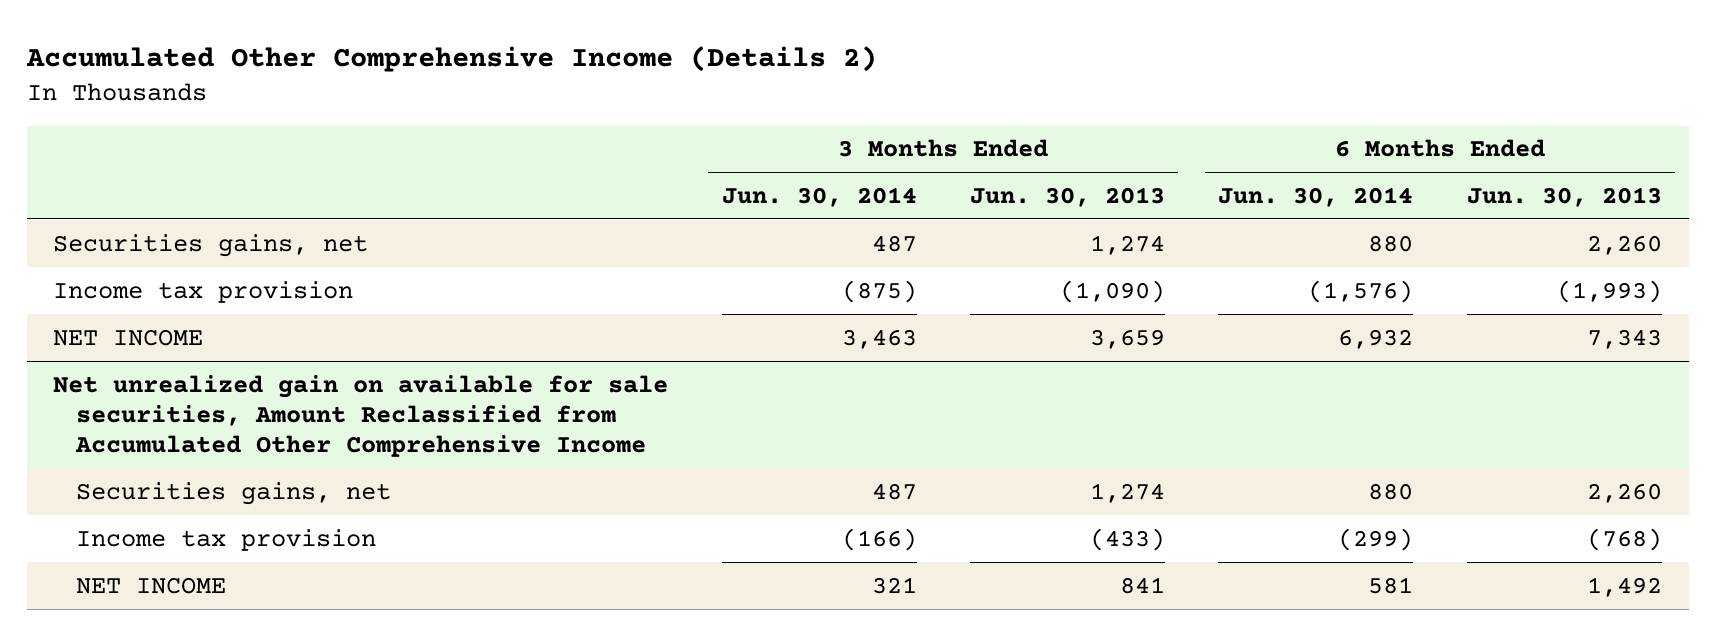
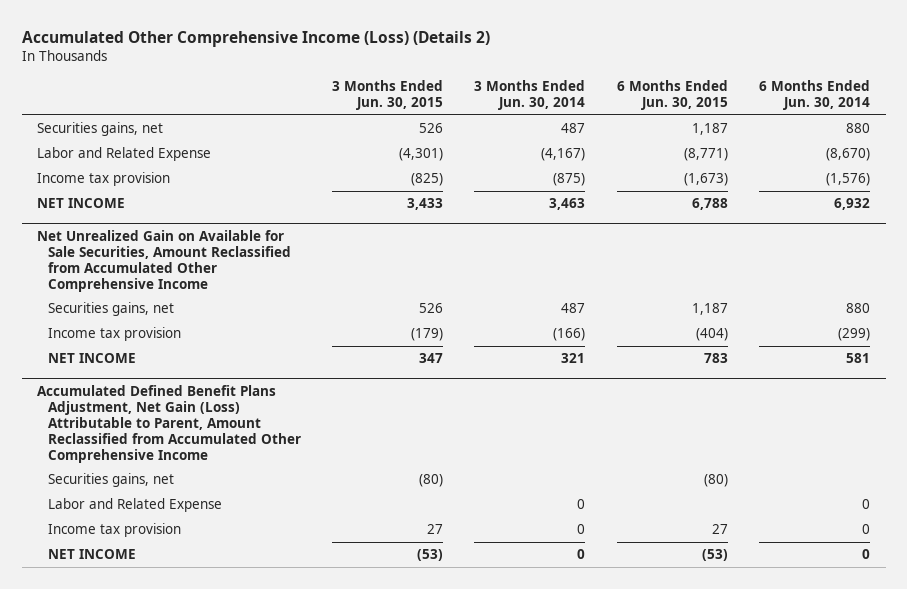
[25,46,877,73] Accumulated Other Comprehensive Income (Details 2) -> [21,30,490,47] Accumulated Other Comprehensive Income (Loss) (Details 2)
[970,187,1166,208] Jun. 30, 2013 -> none
[1466,187,1662,208] Jun. 30, 2013 -> none
none -> [331,80,443,111] 3 Months Ended Jun. 30, 2015
none -> [616,80,728,111] 6 Months Ended Jun. 30, 2015
none -> [37,147,212,162] Labor and Related Expense
[53,374,669,458] Net unrealized gain on available for sale securities, Amount Reclassified from Accumulated Other Comprehensive Income -> [37,230,291,292] Net Unrealized Gain on Available for Sale Securities, Amount Reclassified from Accumulated Other Comprehensive Income
none -> [37,385,301,463] Accumulated Defined Benefit Plans Adjustment, Net Gain (Loss) Attributable to Parent, Amount Reclassified from Accumulated Other Comprehensive Income
none -> [47,473,174,488] Securities gains, net
none -> [47,498,222,513] Labor and Related Expense
none -> [47,523,181,538] Income tax provision
none -> [47,549,136,560] NET INCOME

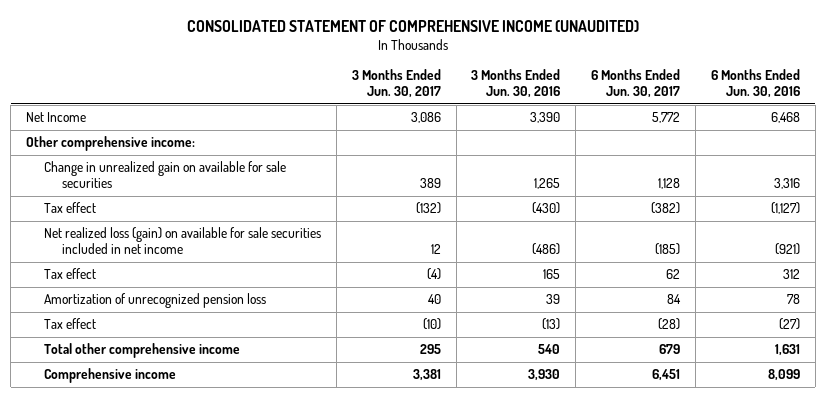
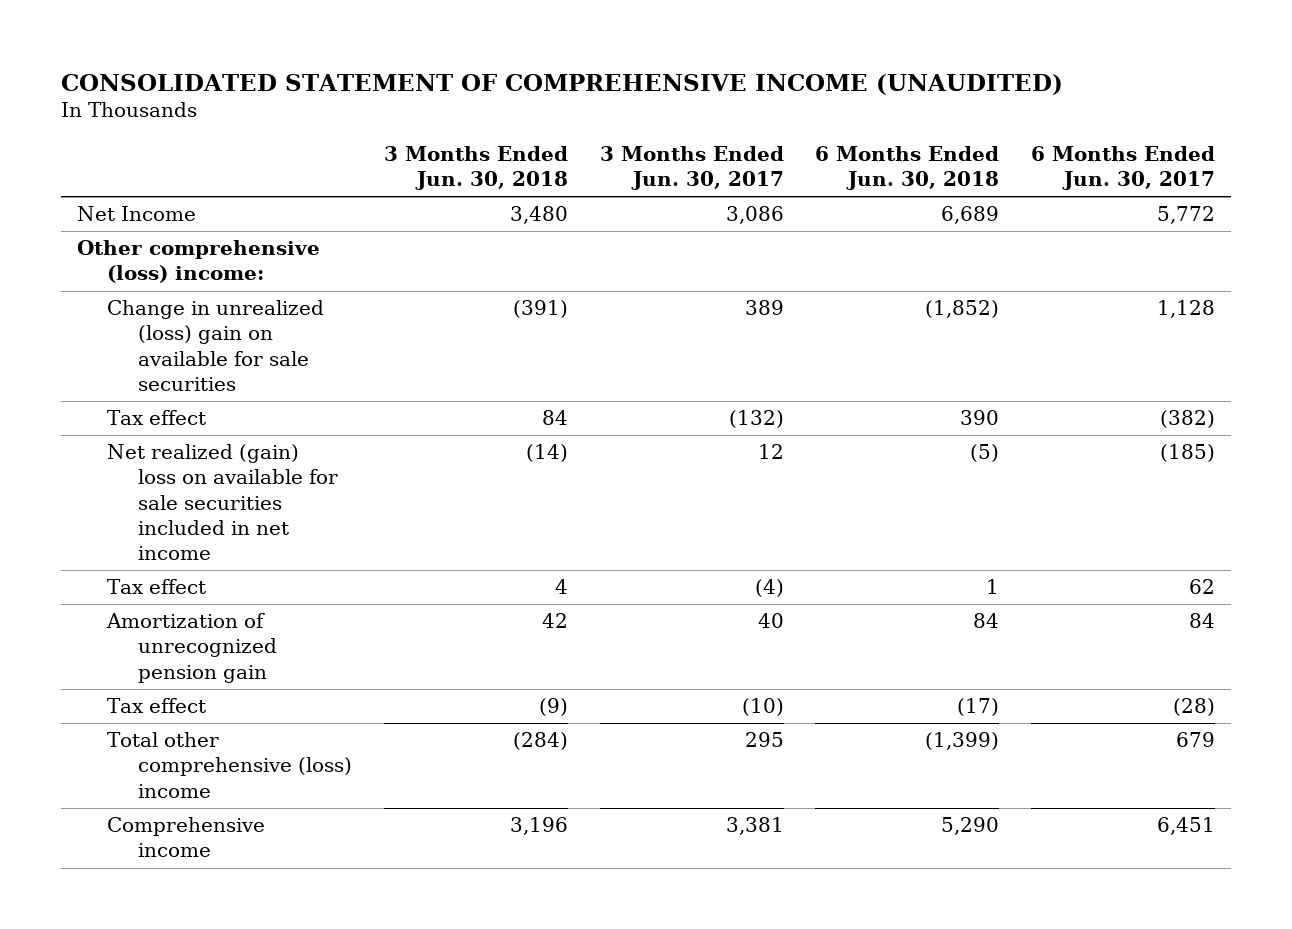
[471,69,561,99] 3 Months Ended Jun. 30, 2016 -> none
[710,69,800,99] 6 Months Ended Jun. 30, 2016 -> none
none -> [383,146,568,191] 3 Months Ended Jun. 30, 2018
none -> [815,146,1000,191] 6 Months Ended Jun. 30, 2018
[26,136,196,152] Other comprehensive income: -> [76,240,320,284] Other comprehensive (loss) income:
[44,161,287,189] Change in unrealized gain on available for sale securities -> [107,300,325,391] Change in unrealized (loss) gain on available for sale securities
[44,227,322,255] Net realized loss (gain) on available for sale securities included in net income -> [107,444,338,560] Net realized (gain) loss on available for sale securities included in net income
[44,293,267,309] Amortization of unrecognized pension loss -> [106,613,277,683] Amortization of unrecognized pension gain
[44,343,241,359] Total other comprehensive income -> [107,732,352,798] Total other comprehensive (loss) income

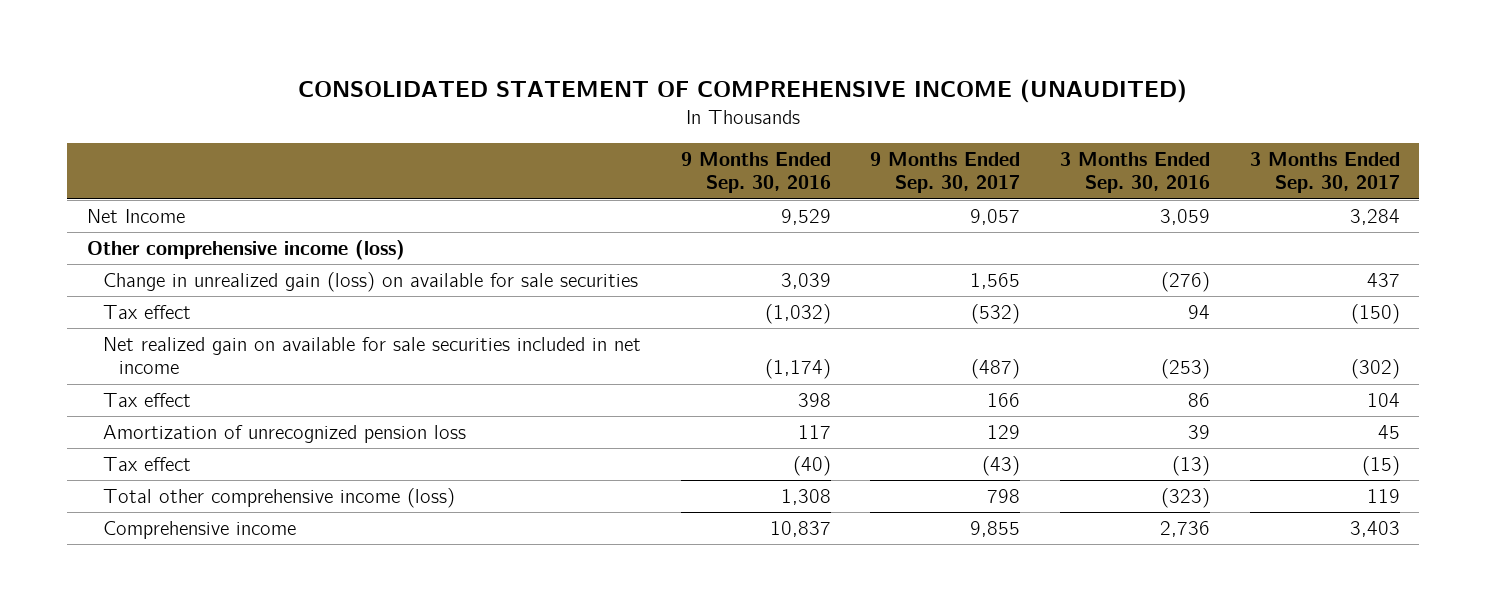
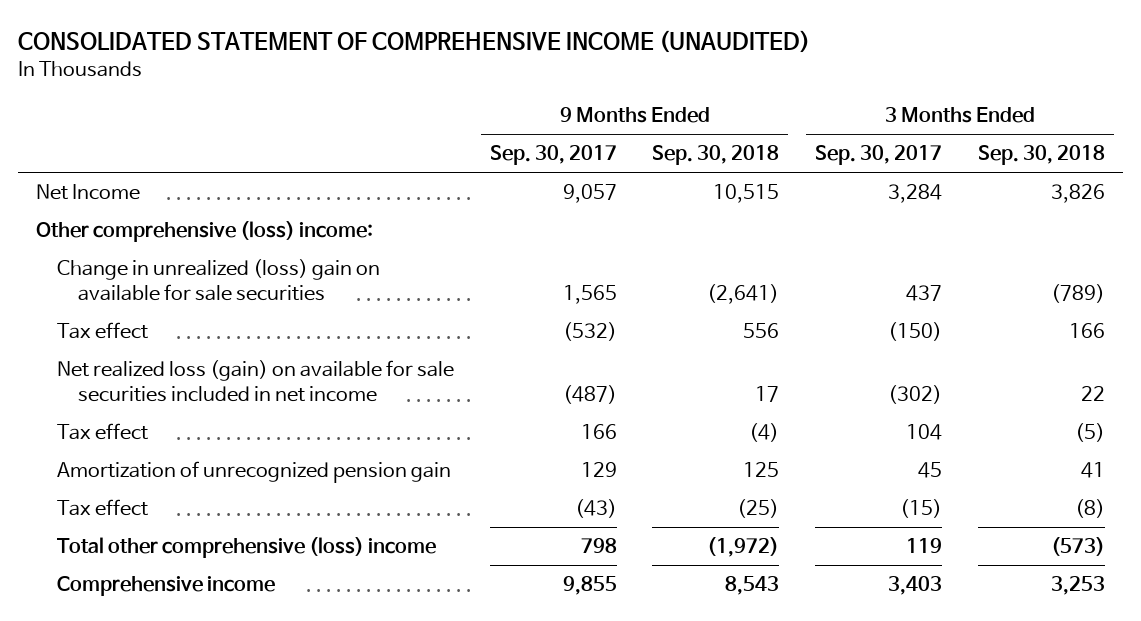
[680,151,831,194] 9 Months Ended Sep. 30, 2016 -> none
[1059,151,1210,194] 3 Months Ended Sep. 30, 2016 -> none
none -> [652,145,780,166] Sep. 30, 2018
none -> [977,145,1105,166] Sep. 30, 2018
[87,239,406,260] Other comprehensive income (loss) -> [36,221,374,243] Other comprehensive (loss) income:
[103,271,639,292] Change in unrealized gain (loss) on available for sale securities -> [57,259,381,301] Change in unrealized (loss) gain on available for sale securities
[103,336,642,375] Net realized gain on available for sale securities included in net income -> [57,360,455,402] Net realized loss (gain) on available for sale securities included in net income
[103,424,467,443] Amortization of unrecognized pension loss -> [57,461,452,484] Amortization of unrecognized pension gain
[103,487,456,508] Total other comprehensive income (loss) -> [57,537,437,559] Total other comprehensive (loss) income

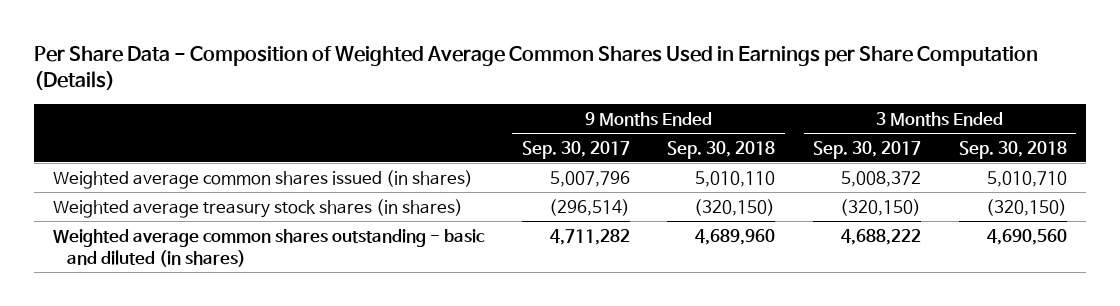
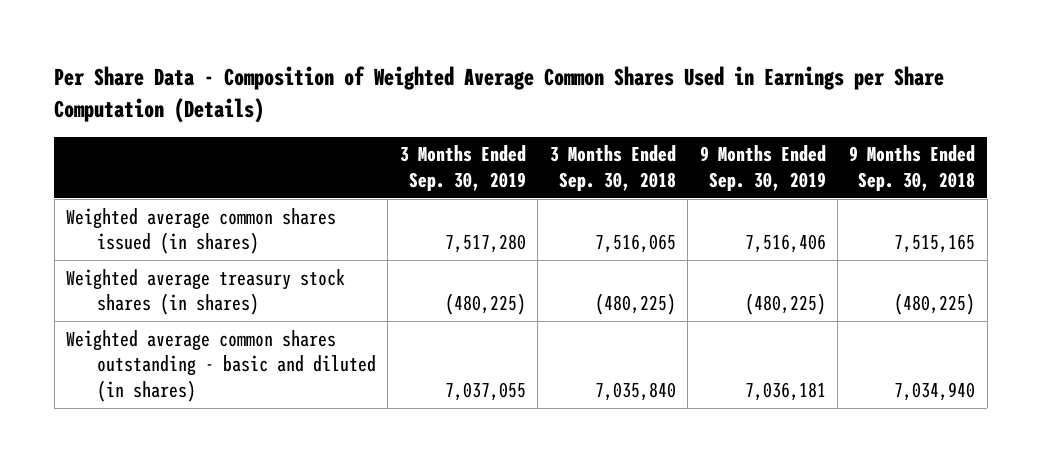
[521,140,630,159] Sep. 30, 2017 -> none
[813,140,922,159] Sep. 30, 2017 -> none
none -> [399,145,526,192] 3 Months Ended Sep. 30, 2019
none -> [699,145,826,192] 9 Months Ended Sep. 30, 2019
[695,170,776,187] 5,010,110 -> [894,234,976,254] 7,515,165
[986,170,1067,187] 5,010,710 -> [594,234,676,254] 7,516,065
[694,198,776,216] (320,150) -> [894,293,976,316] (480,225)
[985,198,1067,216] (320,150) -> [594,293,676,316] (480,225)
[695,228,776,245] 4,689,960 -> [894,382,976,402] 7,034,940
[986,228,1067,245] 4,690,560 -> [594,382,676,402] 7,035,840

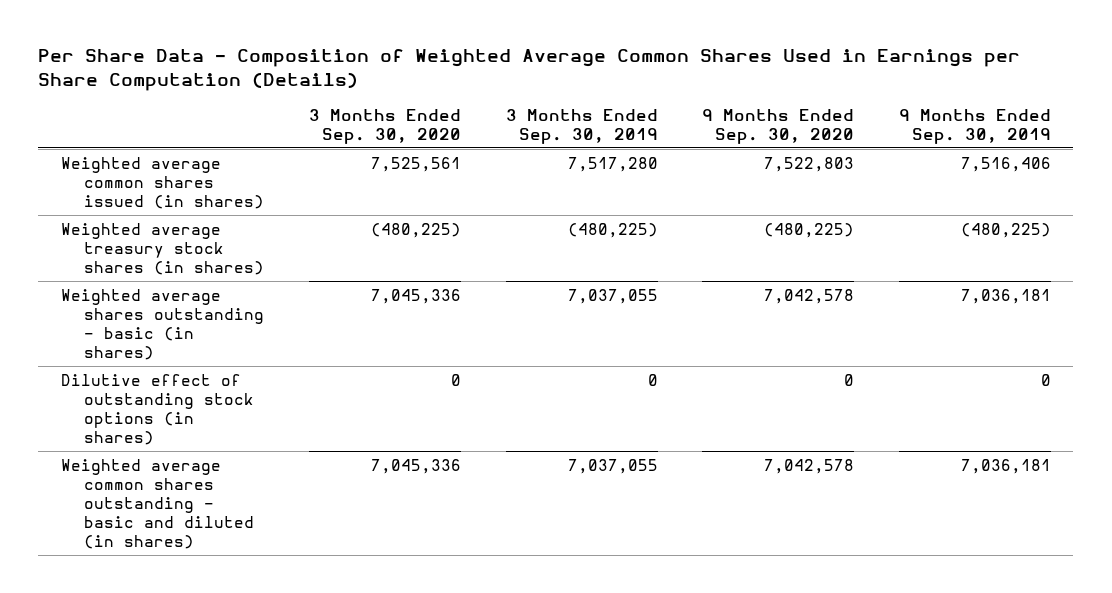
[549,145,676,192] 3 Months Ended Sep. 30, 2018 -> none
[849,145,976,192] 9 Months Ended Sep. 30, 2018 -> none
none -> [308,109,461,145] 3 Months Ended Sep. 30, 2020
none -> [702,109,855,145] 9 Months Ended Sep. 30, 2020
none -> [60,288,265,360] Weighted average shares outstanding - basic (in shares)
none -> [60,373,255,445] Dilutive effect of outstanding stock options (in shares)

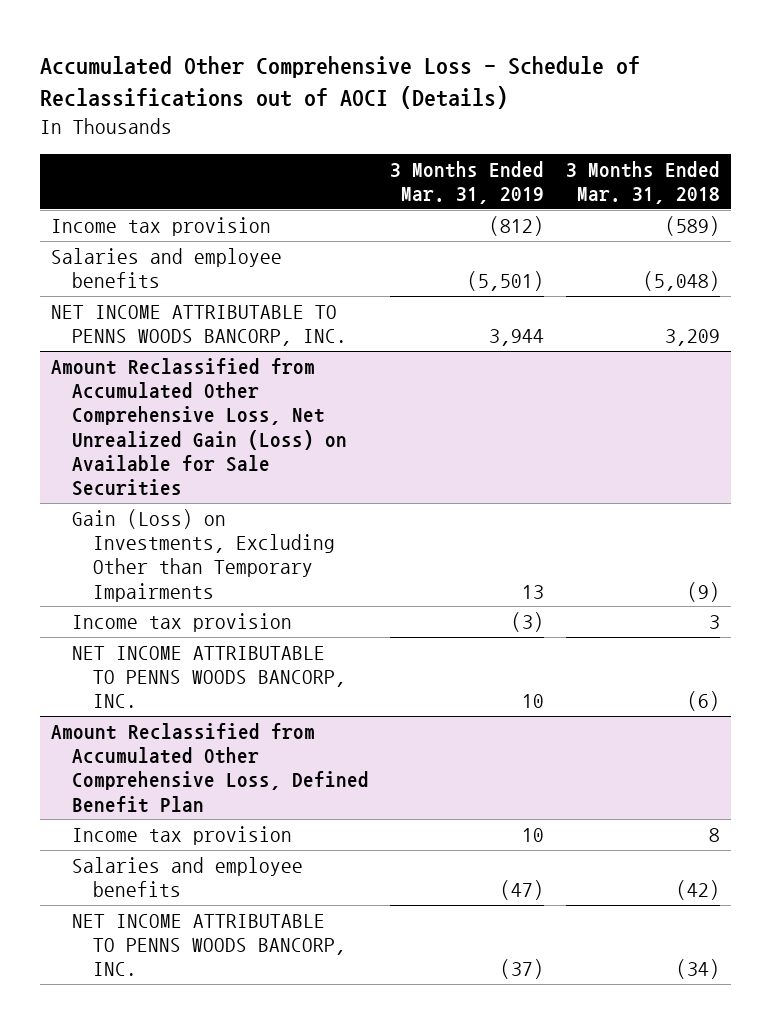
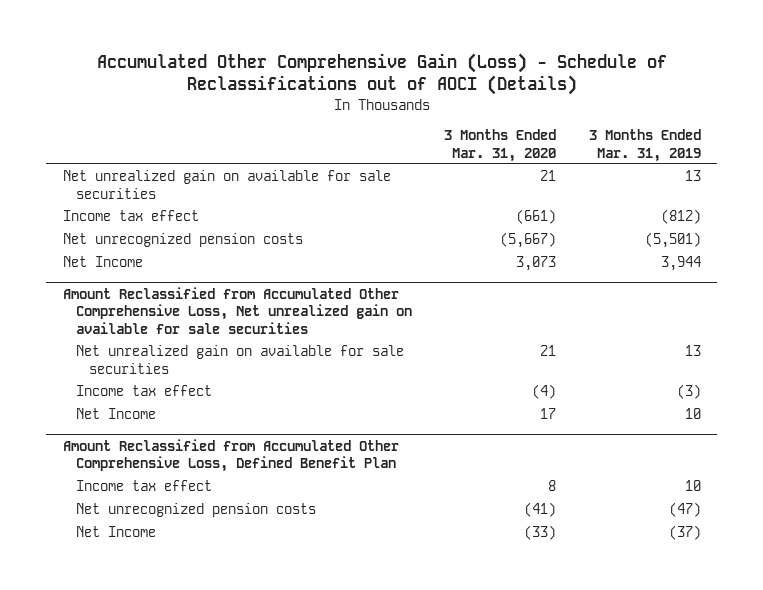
[40,55,641,109] Accumulated Other Comprehensive Loss - Schedule of Reclassifications out of AOCI (Details) -> [96,53,667,96] Accumulated Other Comprehensive Gain (Loss) - Schedule of Reclassifications out of AOCI (Details)
[565,160,720,204] 3 Months Ended Mar. 31, 2018 -> none
none -> [444,129,557,162] 3 Months Ended Mar. 31, 2020
[71,509,335,602] Gain (Loss) on Investments, Excluding Other than Temporary Impairments -> none
none -> [62,170,391,199] Net unrealized gain on available for sale securities
[51,217,272,237] Income tax provision -> [62,210,199,222] Income tax effect
[51,248,283,289] Salaries and employee benefits -> [62,233,303,248] Net unrecognized pension costs
[51,305,347,347] NET INCOME ATTRIBUTABLE TO PENNS WOODS BANCORP, INC. -> [62,256,143,268] Net Income
[51,358,347,496] Amount Reclassified from Accumulated Other Comprehensive Loss, Net Unrealized Gain (Loss) on Available for Sale Securities -> [62,287,412,334] Amount Reclassified from Accumulated Other Comprehensive Loss, Net unrealized gain on available for sale securities
none -> [75,345,404,374] Net unrealized gain on available for sale securities
[71,613,292,633] Income tax provision -> [75,385,212,397] Income tax effect
[71,646,346,709] NET INCOME ATTRIBUTABLE TO PENNS WOODS BANCORP, INC. -> [75,408,156,420] Net Income
[71,826,292,846] Income tax provision -> [75,480,212,492] Income tax effect
[71,857,303,898] Salaries and employee benefits -> [75,503,316,518] Net unrecognized pension costs
[71,914,346,977] NET INCOME ATTRIBUTABLE TO PENNS WOODS BANCORP, INC. -> [75,526,156,538] Net Income

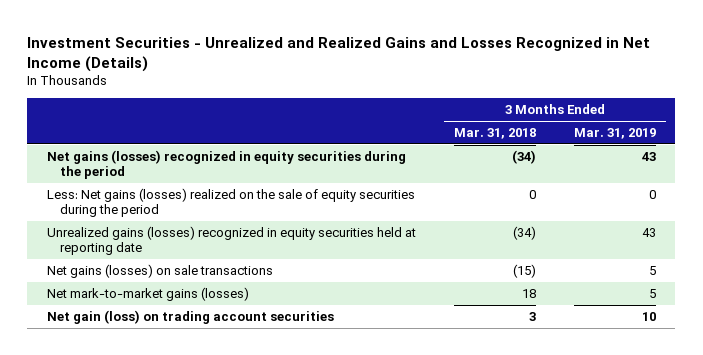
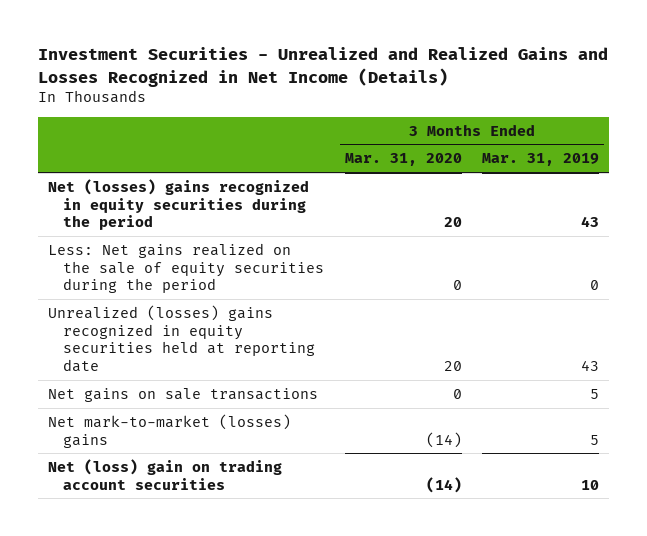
[453,128,536,140] Mar. 31, 2018 -> none
none -> [344,153,462,167] Mar. 31, 2020
[46,150,406,180] Net gains (losses) recognized in equity securities during the period -> [47,178,309,231] Net (losses) gains recognized in equity securities during the period
[46,188,415,218] Less: Net gains (losses) realized on the sale of equity securities during the period -> [47,242,325,294] Less: Net gains realized on the sale of equity securities during the period
[46,226,416,256] Unrealized gains (losses) recognized in equity securities held at reporting date -> [47,304,316,373] Unrealized (losses) gains recognized in equity securities held at reporting date
[46,264,273,279] Net gains (losses) on sale transactions -> [47,387,318,402] Net gains on sale transactions
[46,287,249,302] Net mark-to-market gains (losses) -> [47,413,291,448] Net mark-to-market (losses) gains
[46,310,334,325] Net gain (loss) on trading account securities -> [47,458,282,490] Net (loss) gain on trading account securities

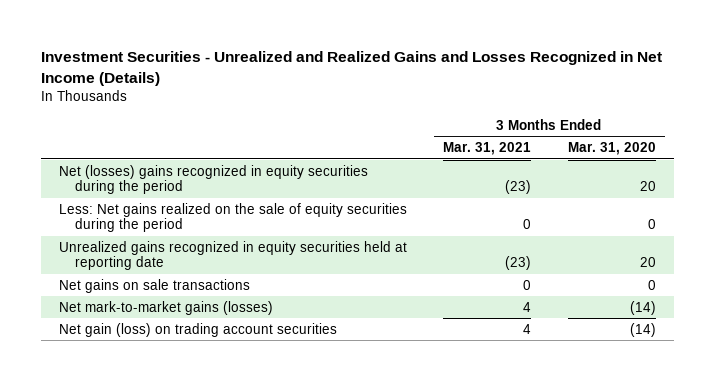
[481,153,599,167] Mar. 31, 2019 -> none
none -> [443,142,532,156] Mar. 31, 2021
[47,304,316,373] Unrealized (losses) gains recognized in equity securities held at reporting date -> [59,240,408,271] Unrealized gains recognized in equity securities held at reporting date
[47,413,291,448] Net mark-to-market (losses) gains -> [59,300,274,315] Net mark-to-market gains (losses)
[47,458,282,490] Net (loss) gain on trading account securities -> [59,322,338,337] Net gain (loss) on trading account securities

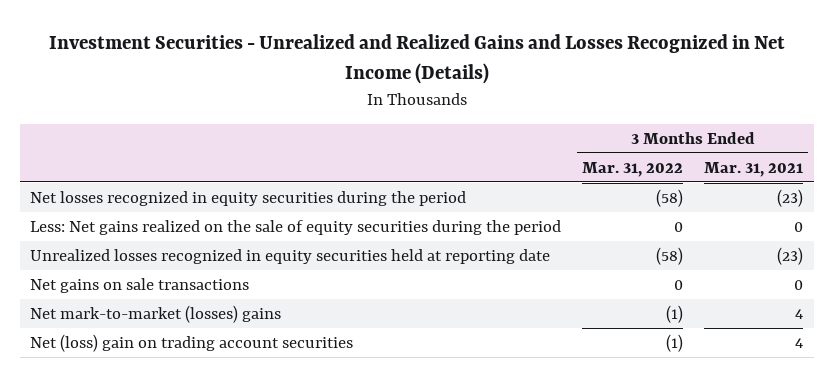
[567,142,656,156] Mar. 31, 2020 -> none
none -> [582,161,684,177] Mar. 31, 2022
[59,164,369,195] Net (losses) gains recognized in equity securities during the period -> [30,190,467,206] Net losses recognized in equity securities during the period
[59,240,408,271] Unrealized gains recognized in equity securities held at reporting date -> [30,248,551,264] Unrealized losses recognized in equity securities held at reporting date
[59,300,274,315] Net mark-to-market gains (losses) -> [30,304,282,323] Net mark-to-market (losses) gains
[59,322,338,337] Net gain (loss) on trading account securities -> [30,333,354,352] Net (loss) gain on trading account securities

